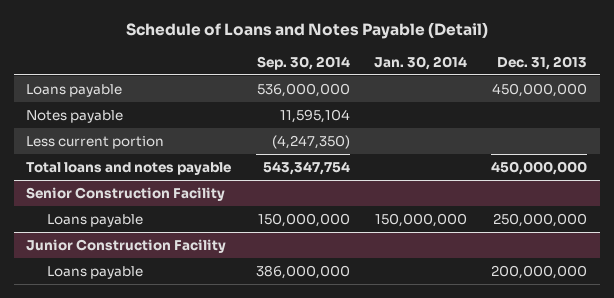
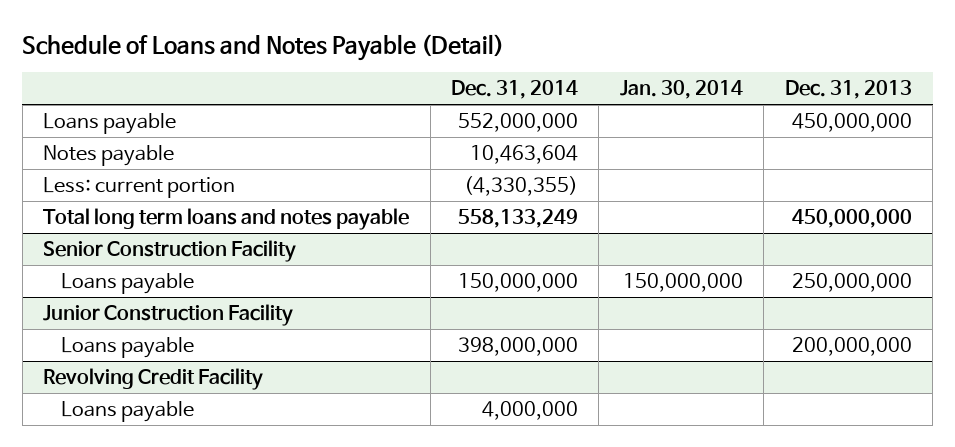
[256,55,350,70] Sep. 30, 2014 -> none
none -> [451,80,579,100] Dec. 31, 2014
[26,135,165,149] Less current portion -> [43,176,236,198] Less: current portion
[26,161,232,175] Total loans and notes payable -> [43,207,410,230] Total long term loans and notes payable
none -> [43,367,264,390] Revolving Credit Facility
none -> [60,400,194,422] Loans payable

